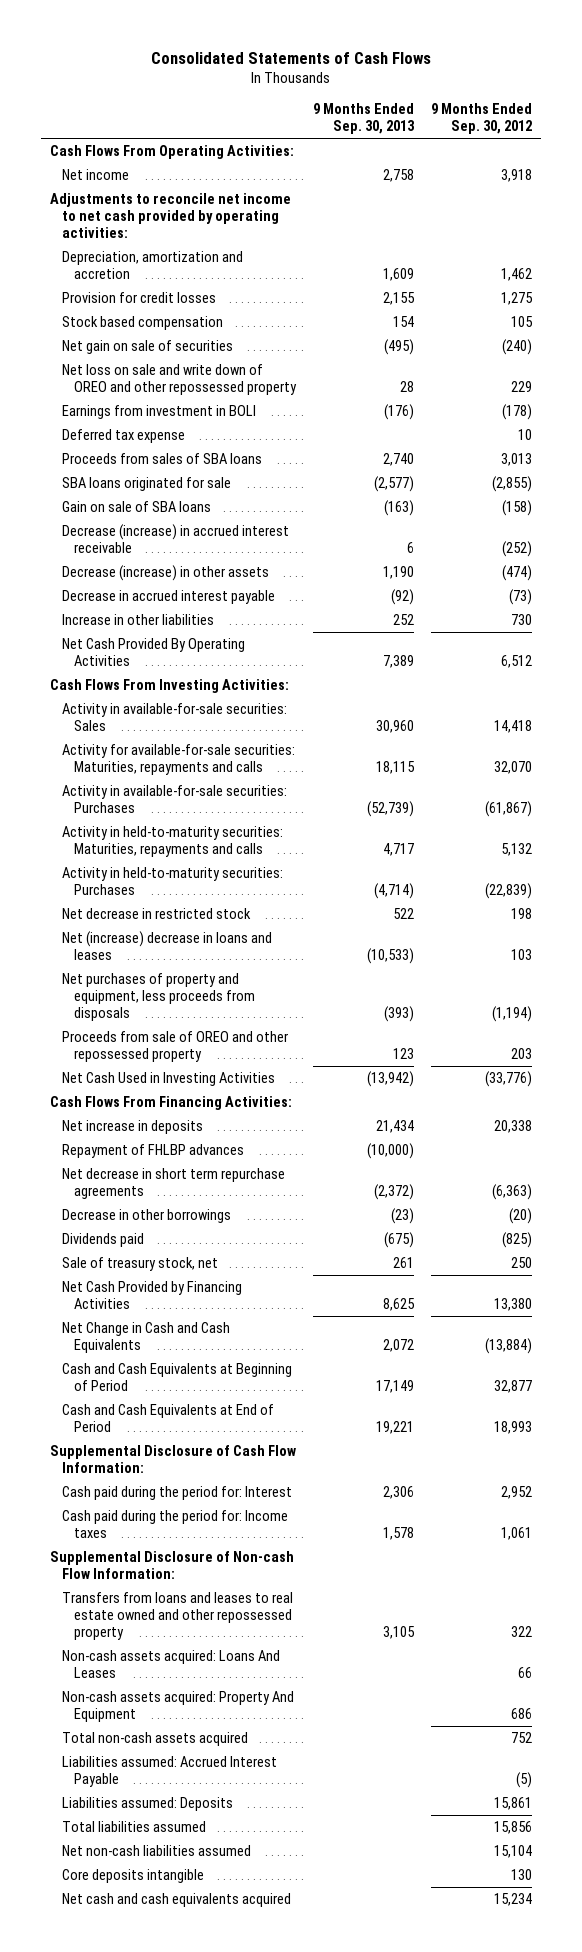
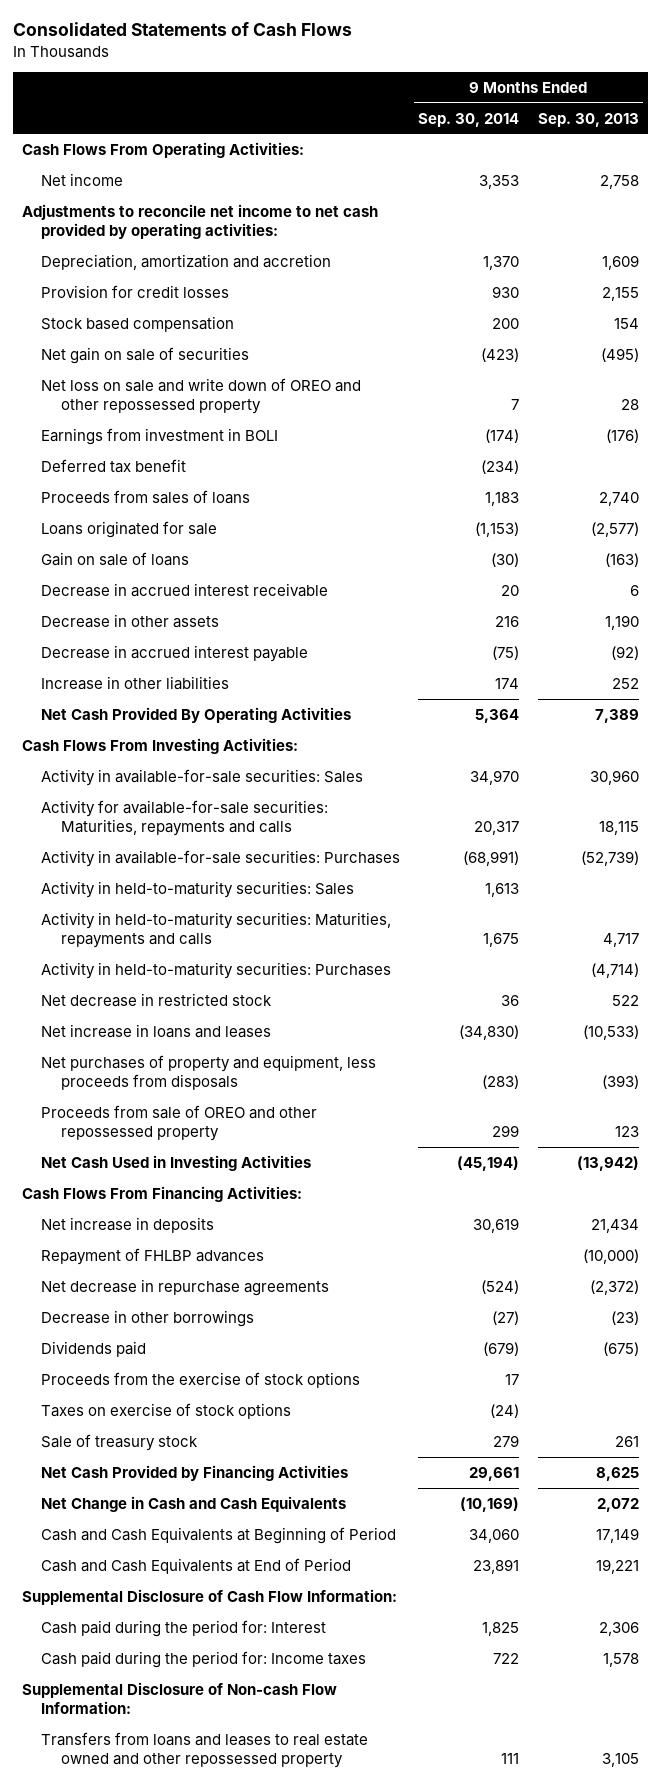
[431,103,533,135] 9 Months Ended Sep. 30, 2012 -> none
none -> [418,112,520,127] Sep. 30, 2014
[61,428,185,443] Deferred tax expense -> [41,458,187,473] Deferred tax benefit
[61,452,262,464] Proceeds from sales of SBA loans -> [41,489,251,504] Proceeds from sales of loans
[61,476,231,491] SBA loans originated for sale -> [41,520,218,538] Loans originated for sale
[61,500,211,512] Gain on sale of SBA loans -> [41,551,190,566] Gain on sale of loans
[61,523,289,554] Decrease (increase) in accrued interest receivable -> [41,582,329,597] Decrease in accrued interest receivable
[61,564,269,581] Decrease (increase) in other assets -> [41,613,220,628] Decrease in other assets
none -> [41,880,355,898] Activity in held-to-maturity securities: Sales
[61,930,272,961] Net (increase) decrease in loans and leases -> [41,1023,272,1038] Net increase in loans and leases
[61,1167,285,1200] Net decrease in short term repurchase agreements -> [41,1278,330,1296] Net decrease in repurchase agreements
none -> [41,1371,361,1388] Proceeds from the exercise of stock options
none -> [41,1402,292,1419] Taxes on exercise of stock options
[61,1256,218,1271] Sale of treasury stock, net -> [41,1433,199,1451] Sale of treasury stock
[61,1649,280,1679] Non-cash assets acquired: Loans And Leases -> none
[61,1690,294,1723] Non-cash assets acquired: Property And Equipment -> none
[61,1731,248,1746] Total non-cash assets acquired -> none
[61,1755,277,1788] Liabilities assumed: Accrued Interest Payable -> none
[61,1796,233,1811] Liabilities assumed: Deposits -> none
[61,1820,206,1832] Total liabilities assumed -> none
[61,1844,251,1856] Net non-cash liabilities assumed -> none
[61,1868,204,1883] Core deposits intangible -> none
[61,1892,291,1907] Net cash and cash equivalents acquired -> none

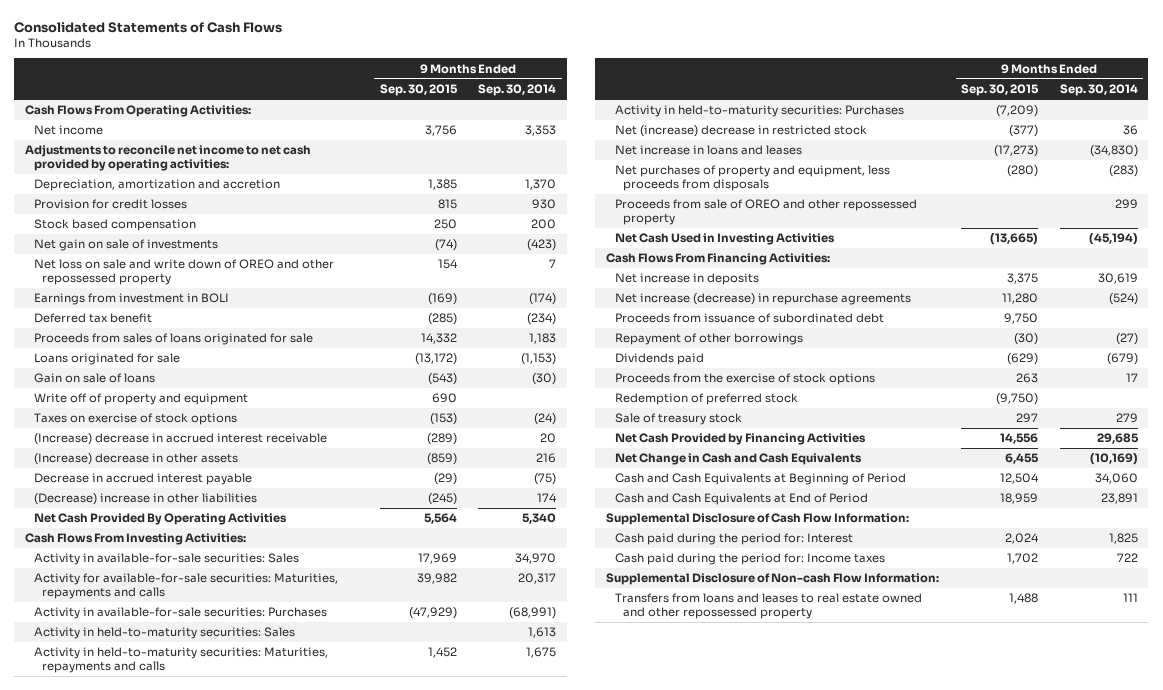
[537,112,639,127] Sep. 30, 2013 -> none
none -> [379,84,458,97] Sep. 30, 2015
[41,346,250,364] Net gain on sale of securities -> [33,239,218,252] Net gain on sale of investments
[41,489,251,504] Proceeds from sales of loans -> [33,333,313,346] Proceeds from sales of loans originated for sale
none -> [33,393,248,406] Write off of property and equipment
[41,1402,292,1419] Taxes on exercise of stock options -> [33,413,237,426] Taxes on exercise of stock options
[41,582,329,597] Decrease in accrued interest receivable -> [33,433,327,446] (Increase) decrease in accrued interest receivable
[41,613,220,628] Decrease in other assets -> [33,453,238,466] (Increase) decrease in other assets
[41,675,230,690] Increase in other liabilities -> [33,493,257,506] (Decrease) increase in other liabilities
[475,708,520,723] 5,364 -> [522,513,557,525] 5,340
[41,992,273,1007] Net decrease in restricted stock -> [614,125,867,138] Net (increase) decrease in restricted stock
[41,1247,265,1265] Repayment of FHLBP advances -> none
[41,1278,330,1296] Net decrease in repurchase agreements -> [614,293,911,306] Net increase (decrease) in repurchase agreements
none -> [614,313,884,324] Proceeds from issuance of subordinated debt
[41,1309,255,1327] Decrease in other borrowings -> [614,333,803,346] Repayment of other borrowings
none -> [614,393,798,406] Redemption of preferred stock
[469,1466,520,1481] 29,661 -> [1096,433,1139,445] 29,685

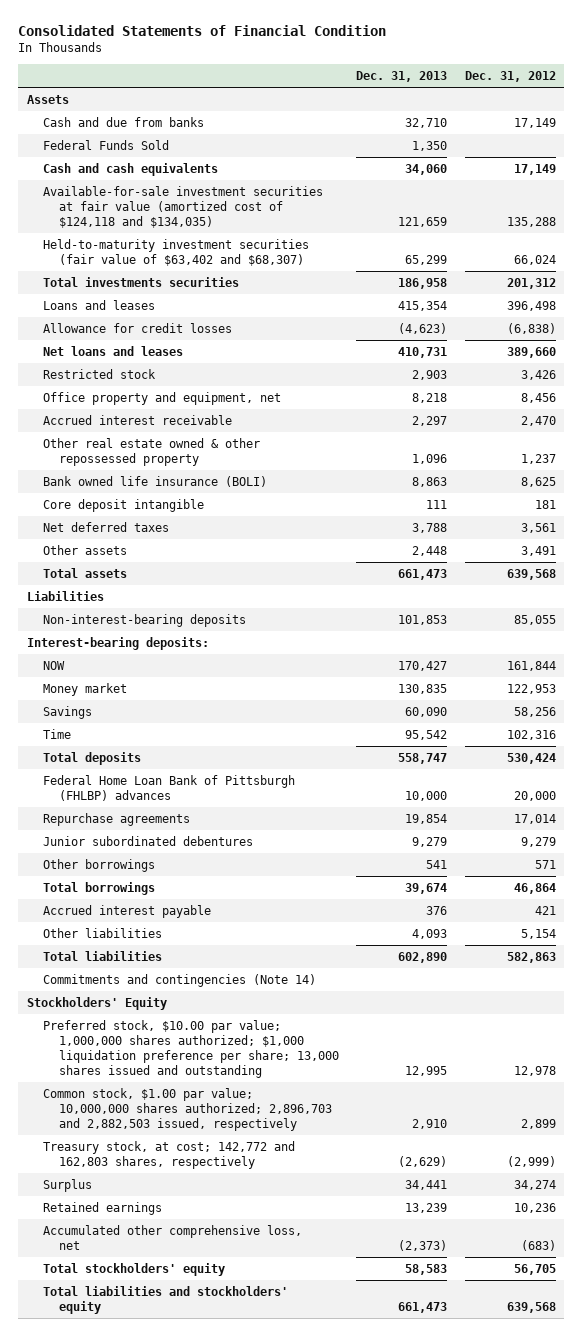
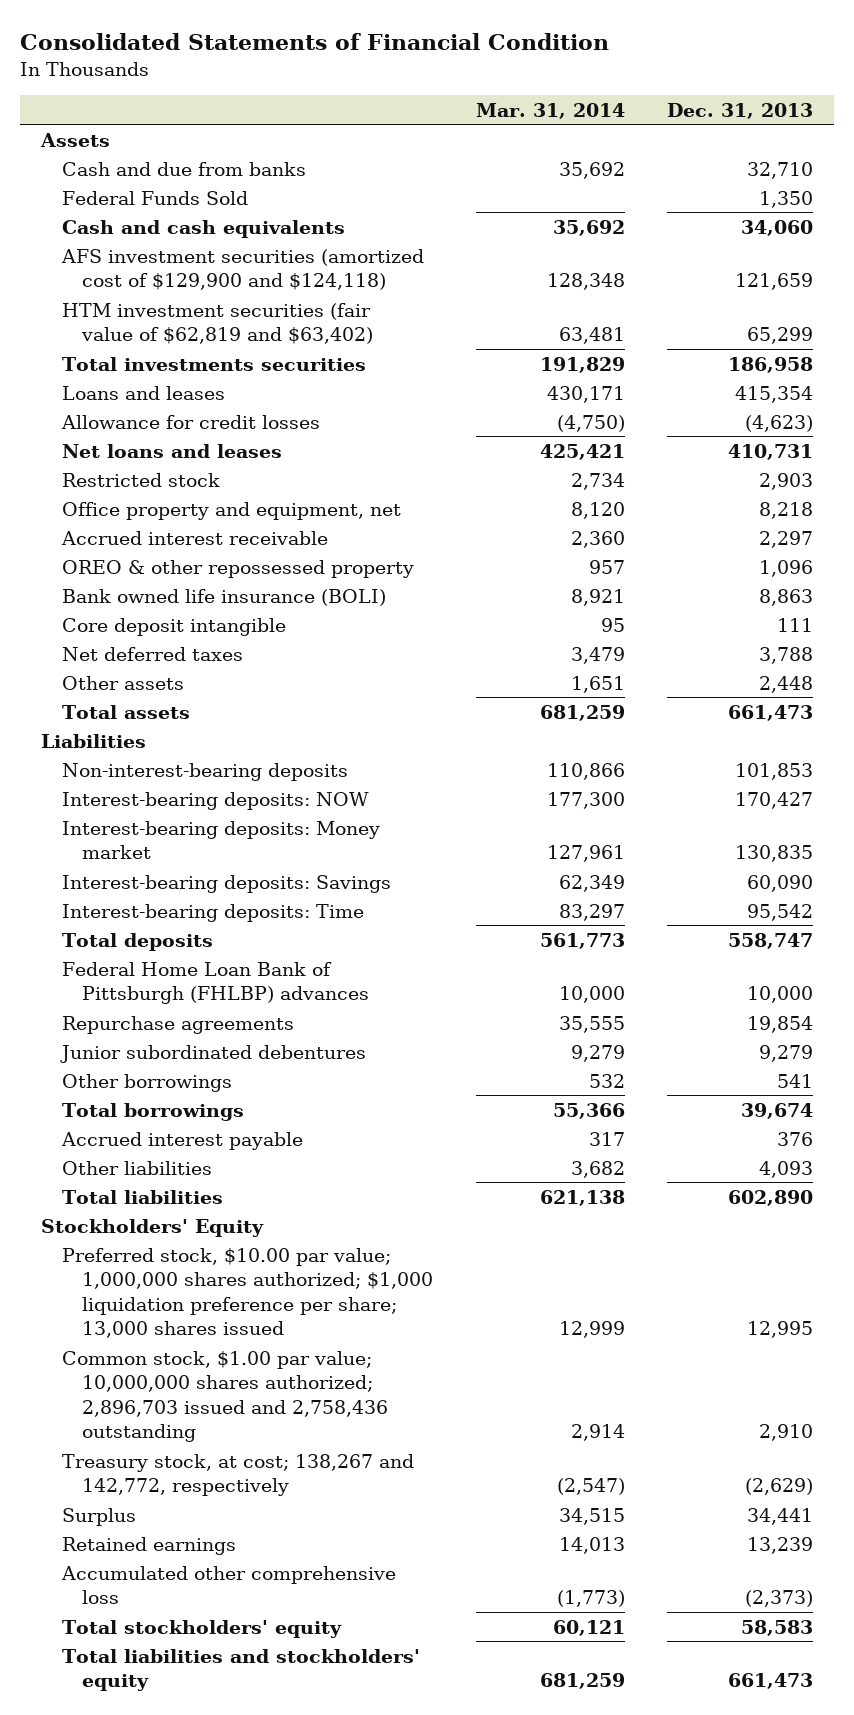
[464,70,556,82] Dec. 31, 2012 -> none
none -> [475,102,625,119] Mar. 31, 2014
[42,185,323,228] Available-for-sale investment securities at fair value (amortized cost of $124,118 and $134,035) -> [60,248,424,291] AFS investment securities (amortized cost of $129,900 and $124,118)
[42,238,309,266] Held-to-maturity investment securities (fair value of $63,402 and $68,307) -> [61,302,374,345] HTM investment securities (fair value of $62,819 and $63,402)
[42,437,260,466] Other real estate owned & other repossessed property -> [61,559,414,578] OREO & other repossessed property
[26,636,209,650] Interest-bearing deposits: -> none
[42,660,65,670] NOW -> [61,791,369,810] Interest-bearing deposits: NOW
[42,682,127,696] Money market -> [61,820,380,860] Interest-bearing deposits: Money market
[42,705,92,719] Savings -> [61,874,391,893] Interest-bearing deposits: Savings
[42,728,71,739] Time -> [61,903,364,922] Interest-bearing deposits: Time
[42,973,316,987] Commitments and contingencies (Note 14) -> none
[42,1019,340,1078] Preferred stock, $10.00 par value; 1,000,000 shares authorized; $1,000 liquidation preference per share; 13,000 shares issued and outstanding -> [61,1247,434,1339] Preferred stock, $10.00 par value; 1,000,000 shares authorized; $1,000 liquidation preference per share; 13,000 shares issued
[42,1087,333,1131] Common stock, $1.00 par value; 10,000,000 shares authorized; 2,896,703 and 2,882,503 issued, respectively -> [61,1350,389,1443] Common stock, $1.00 par value; 10,000,000 shares authorized; 2,896,703 issued and 2,758,436 outstanding
[42,1140,295,1169] Treasury stock, at cost; 142,772 and 162,803 shares, respectively -> [61,1453,414,1497] Treasury stock, at cost; 138,267 and 142,772, respectively
[42,1224,302,1250] Accumulated other comprehensive loss, net -> [60,1565,396,1605] Accumulated other comprehensive loss

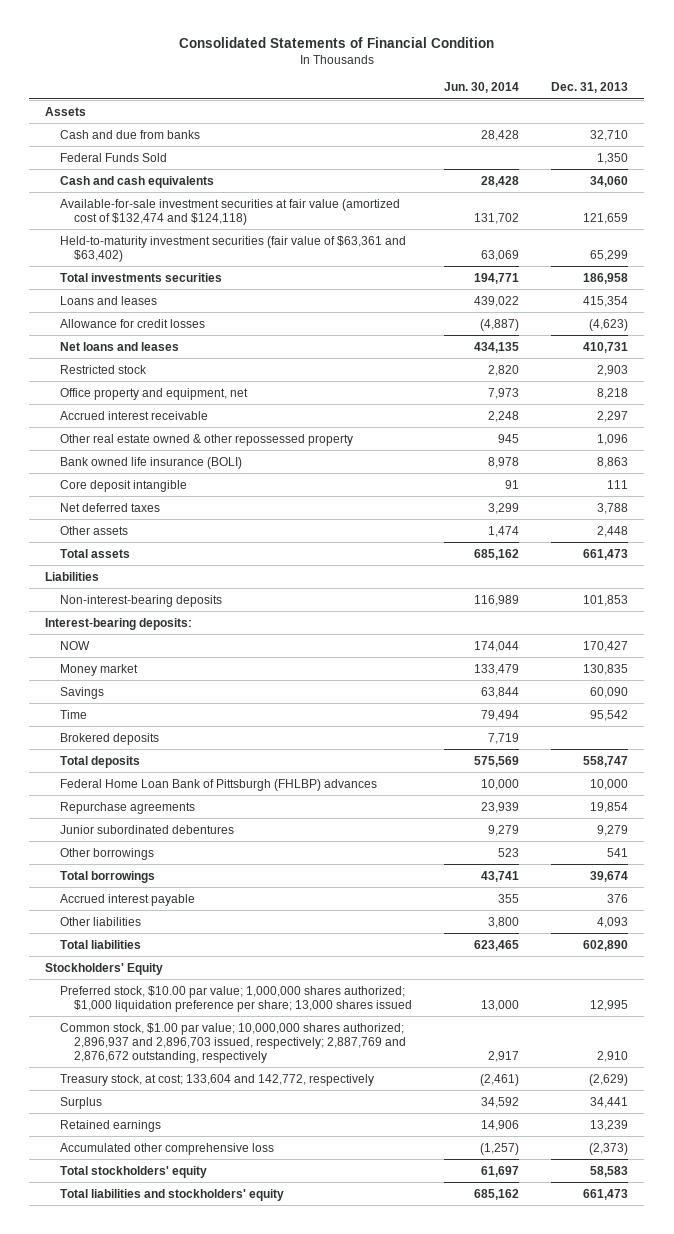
[475,102,625,119] Mar. 31, 2014 -> none
none -> [444,82,520,94] Jun. 30, 2014
[60,248,424,291] AFS investment securities (amortized cost of $129,900 and $124,118) -> [59,198,400,225] Available-for-sale investment securities at fair value (amortized cost of $132,474 and $124,118)
[61,302,374,345] HTM investment securities (fair value of $62,819 and $63,402) -> [59,235,406,262] Held-to-maturity investment securities (fair value of $63,361 and $63,402)
[61,559,414,578] OREO & other repossessed property -> [59,433,353,446] Other real estate owned & other repossessed property
none -> [45,617,193,630] Interest-bearing deposits:
[61,791,369,810] Interest-bearing deposits: NOW -> [59,640,90,650] NOW
[61,820,380,860] Interest-bearing deposits: Money market -> [59,663,138,676] Money market
[61,874,391,893] Interest-bearing deposits: Savings -> [59,686,104,699] Savings
[61,903,364,922] Interest-bearing deposits: Time -> [59,709,87,719] Time
none -> [59,732,159,745] Brokered deposits
[61,1350,389,1443] Common stock, $1.00 par value; 10,000,000 shares authorized; 2,896,703 issued and 2,758,436 outstanding -> [59,1022,406,1063] Common stock, $1.00 par value; 10,000,000 shares authorized; 2,896,937 and 2,896,703 issued, respectively; 2,887,769 and 2,876,672 outstanding, respectively
[61,1453,414,1497] Treasury stock, at cost; 138,267 and 142,772, respectively -> [59,1073,374,1086] Treasury stock, at cost; 133,604 and 142,772, respectively

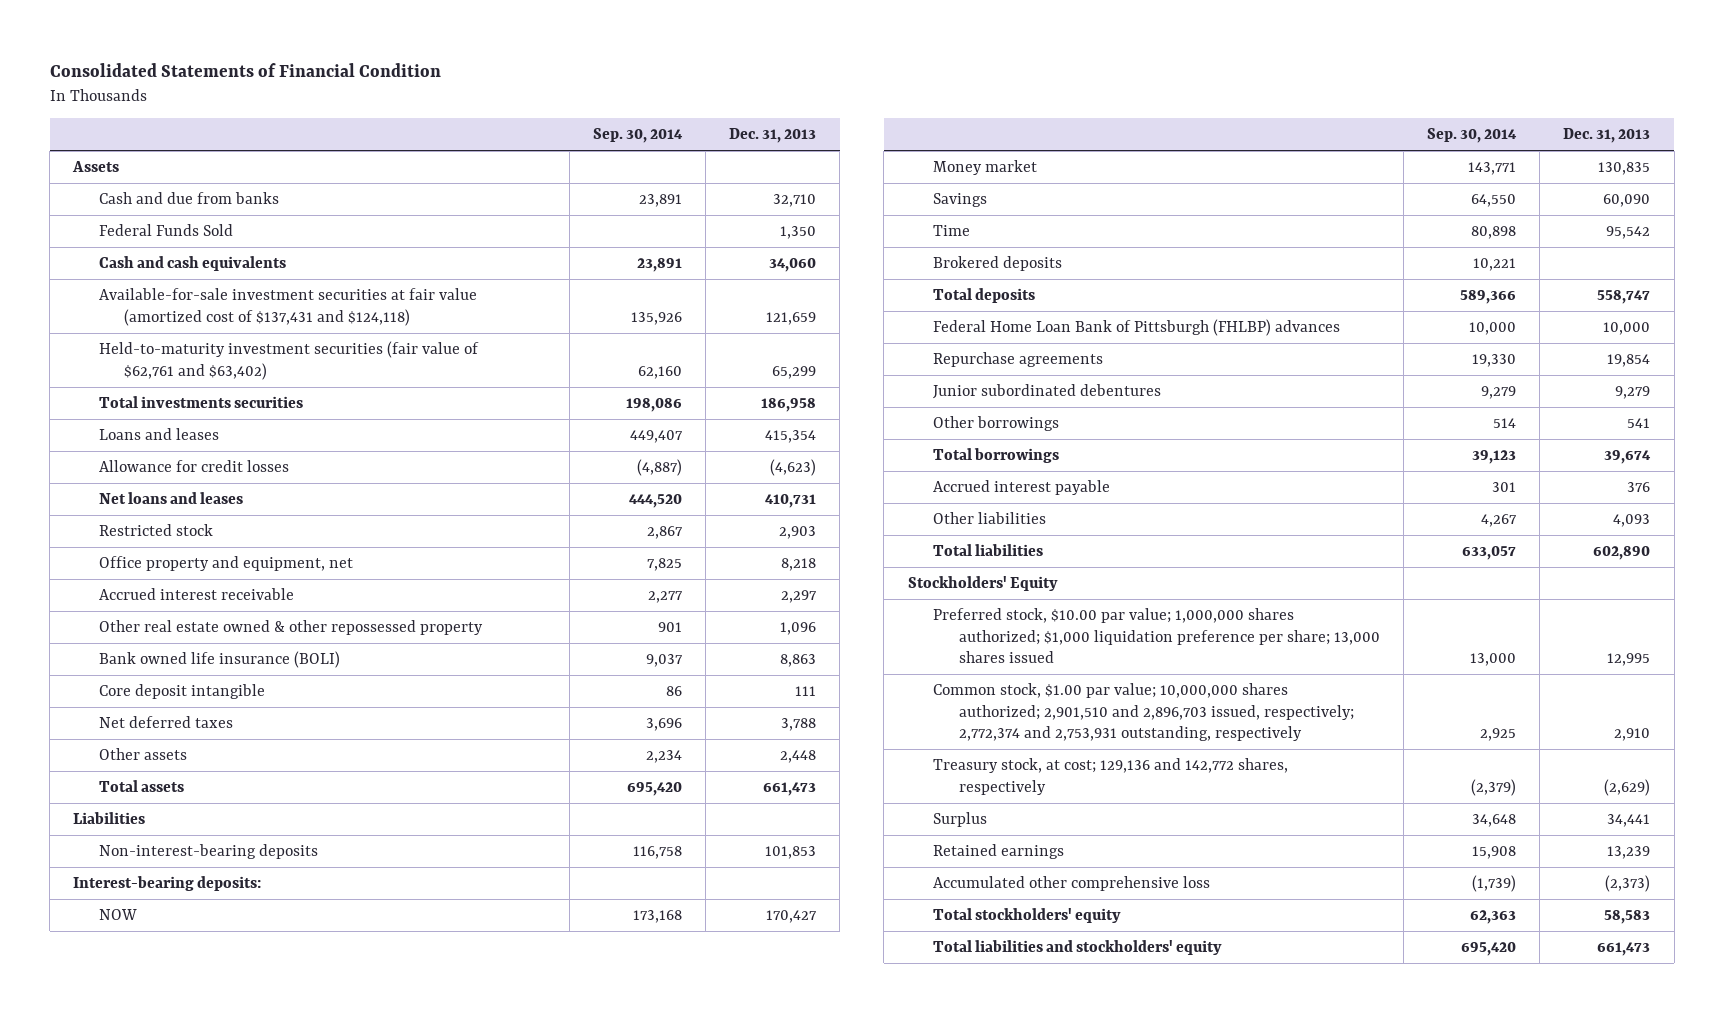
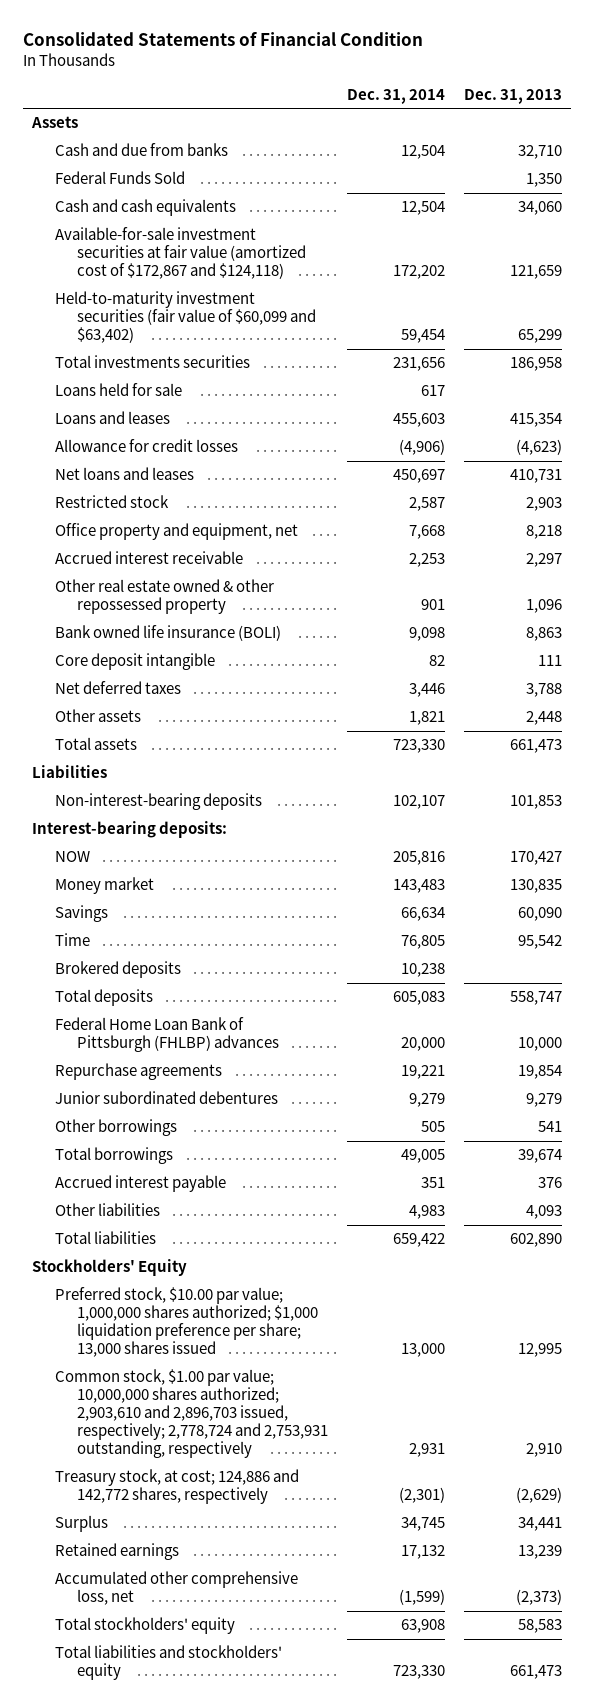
[592,128,683,144] Sep. 30, 2014 -> none
none -> [346,88,445,104] Dec. 31, 2014
[98,287,477,326] Available-for-sale investment securities at fair value (amortized cost of $137,431 and $124,118) -> [54,227,306,280] Available-for-sale investment securities at fair value (amortized cost of $172,867 and $124,118)
[98,340,479,380] Held-to-maturity investment securities (fair value of $62,761 and $63,402) -> [54,291,316,344] Held-to-maturity investment securities (fair value of $60,099 and $63,402)
none -> [54,383,182,397] Loans held for sale
[933,682,1354,742] Common stock, $1.00 par value; 10,000,000 shares authorized; 2,901,510 and 2,896,703 issued, respectively; 2,772,374 and 2,753,931 outstanding, respectively -> [54,1369,328,1459] Common stock, $1.00 par value; 10,000,000 shares authorized; 2,903,610 and 2,896,703 issued, respectively; 2,778,724 and 2,753,931 outstanding, respectively
[933,757,1289,795] Treasury stock, at cost; 129,136 and 142,772 shares, respectively -> [54,1469,299,1505] Treasury stock, at cost; 124,886 and 142,772 shares, respectively
[933,875,1211,891] Accumulated other comprehensive loss -> [54,1571,298,1606] Accumulated other comprehensive loss, net

